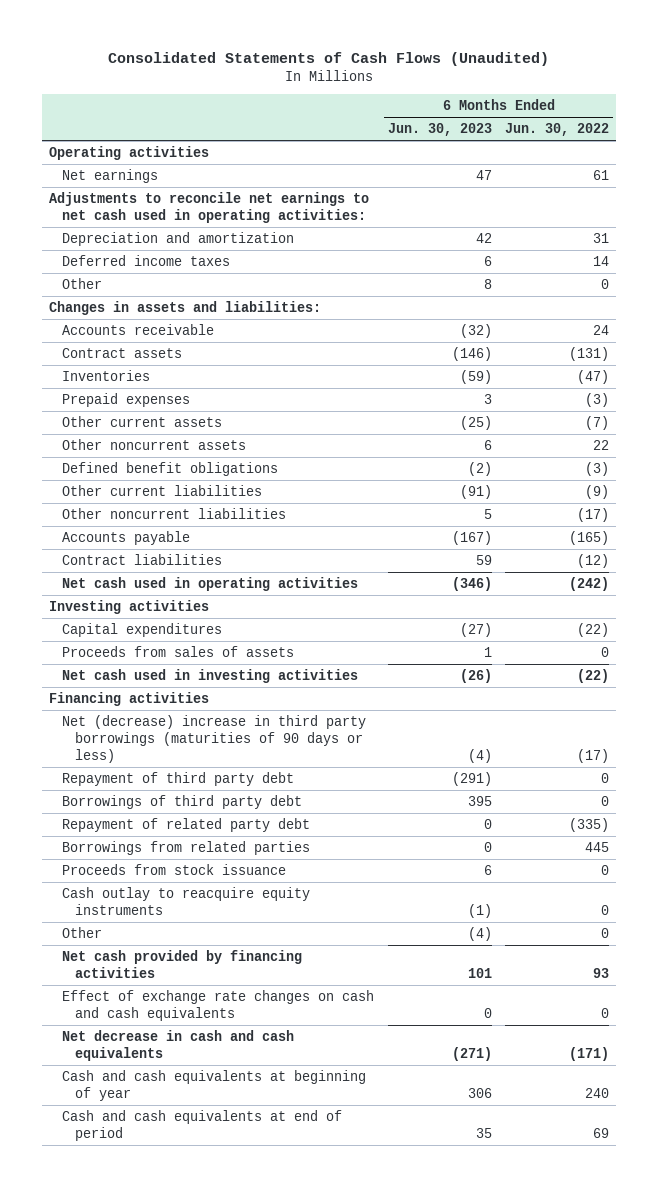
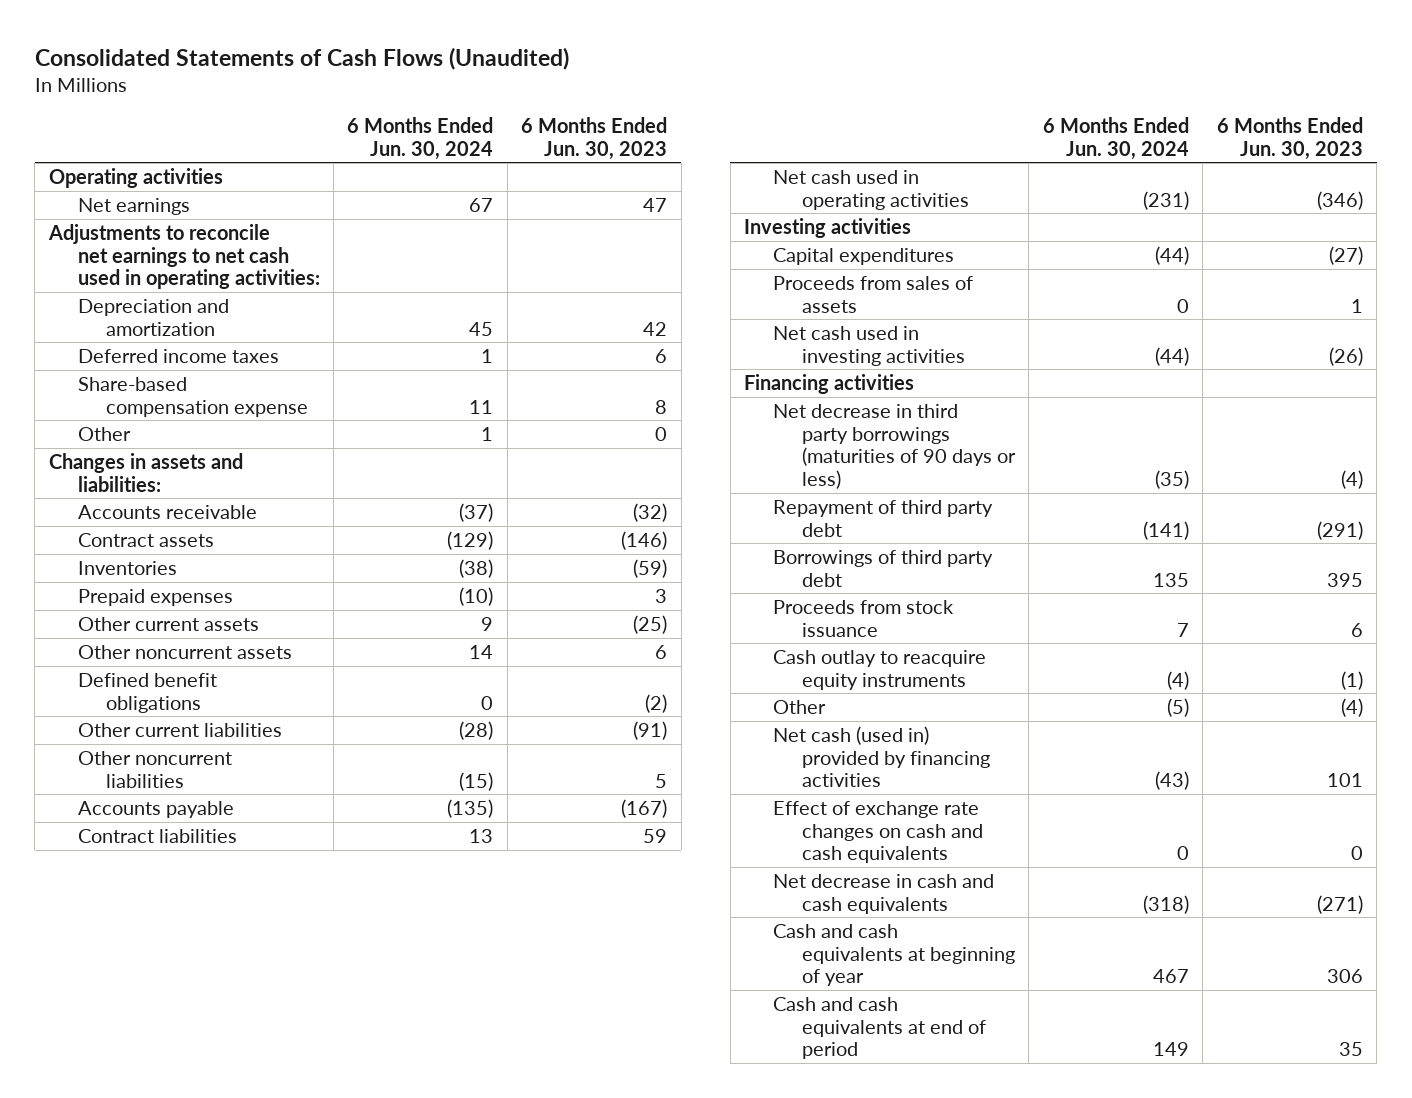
[505,122,610,136] Jun. 30, 2022 -> none
none -> [347,116,494,160] 6 Months Ended Jun. 30, 2024
none -> [77,376,309,417] Share-based compensation expense
[483,278,492,289] 8 -> [655,426,668,441] 0
[61,714,366,764] Net (decrease) increase in third party borrowings (maturities of 90 days or less) -> [772,403,1016,490] Net decrease in third party borrowings (maturities of 90 days or less)
[61,817,310,832] Repayment of related party debt -> none
[61,840,310,855] Borrowings from related parties -> none
[61,949,302,979] Net cash provided by financing activities -> [772,725,990,788] Net cash (used in) provided by financing activities

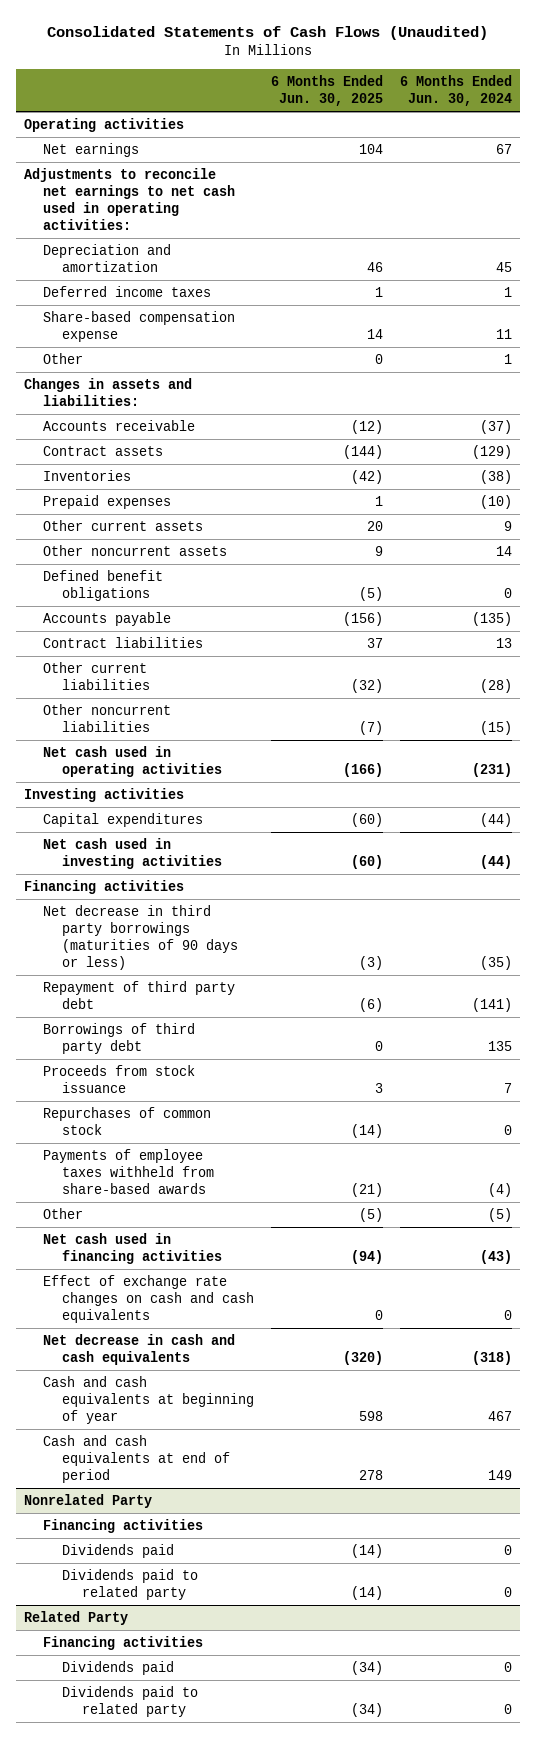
[521,116,668,160] 6 Months Ended Jun. 30, 2023 -> none
none -> [271,75,384,107] 6 Months Ended Jun. 30, 2025
[77,722,282,737] Other current liabilities -> [43,662,151,691] Other current liabilities
[77,750,232,788] Other noncurrent liabilities -> [43,704,172,733] Other noncurrent liabilities
[772,275,973,313] Proceeds from sales of assets -> none
[772,649,986,690] Cash outlay to reacquire equity instruments -> none
none -> [43,1107,212,1136] Repurchases of common stock
none -> [43,1149,215,1195] Payments of employee taxes withheld from share-based awards
[772,725,990,788] Net cash (used in) provided by financing activities -> [43,1233,223,1265] Net cash used in financing activities
none -> [24,1494,153,1509] Nonrelated Party
none -> [43,1519,204,1534] Financing activities
none -> [62,1544,175,1559] Dividends paid
none -> [62,1569,199,1601] Dividends paid to related party
none -> [24,1611,129,1626] Related Party
none -> [43,1636,204,1651] Financing activities
none -> [62,1661,175,1676] Dividends paid
none -> [62,1686,199,1718] Dividends paid to related party

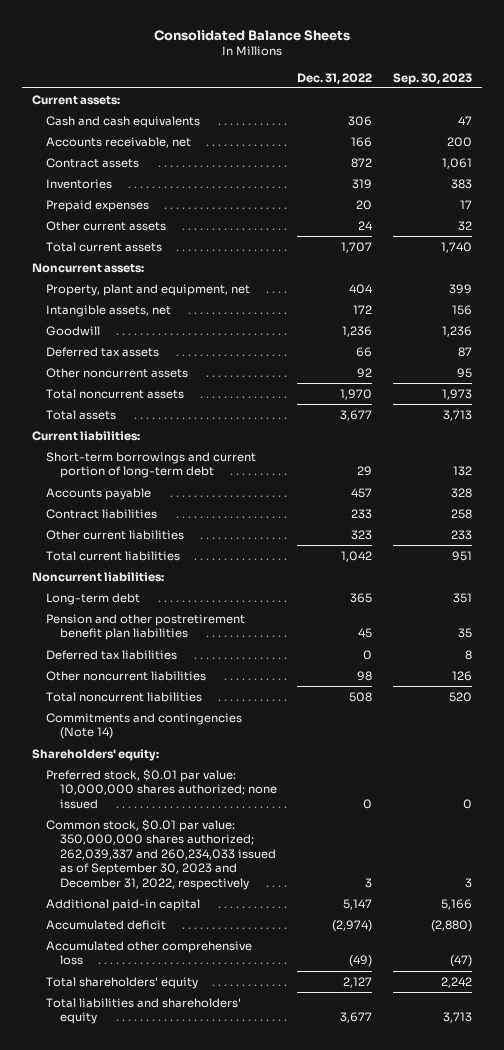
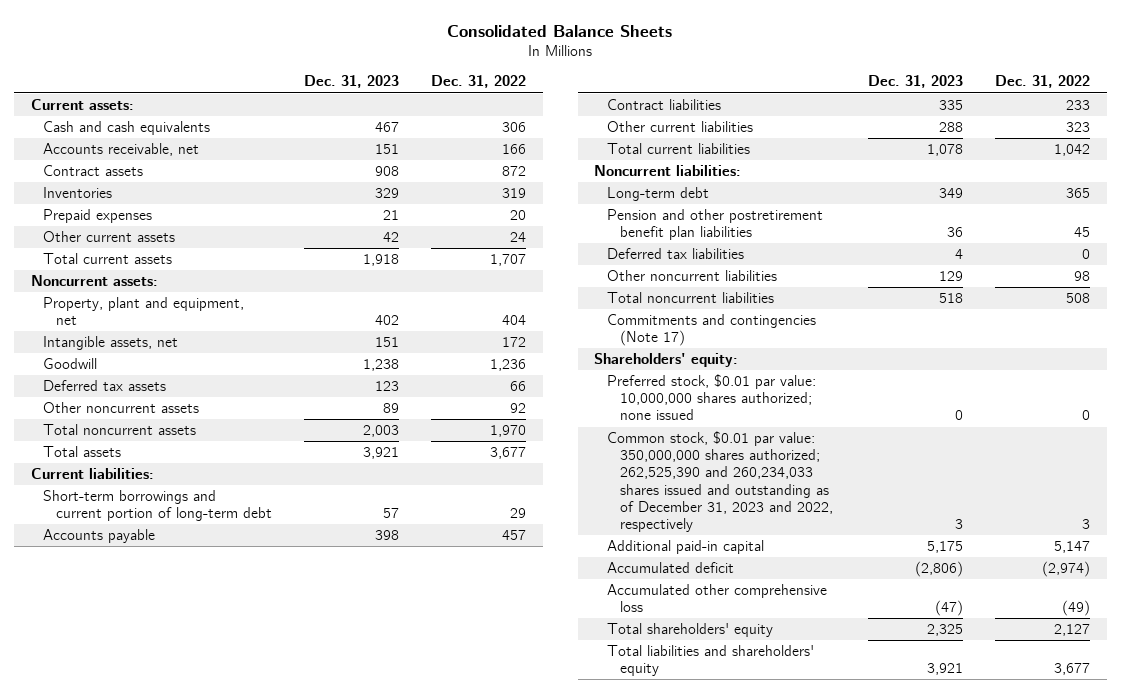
[392,72,472,85] Sep. 30, 2023 -> none
none -> [304,75,400,89] Dec. 31, 2023
[46,712,243,740] Commitments and contingencies (Note 14) -> [607,314,817,347] Commitments and contingencies (Note 17)
[46,818,277,891] Common stock, $0.01 par value: 350,000,000 shares authorized; 262,039,337 and 260,234,033 issued as of September 30, 2023 and December 31, 2022, respectively -> [607,431,833,532] Common stock, $0.01 par value: 350,000,000 shares authorized; 262,525,390 and 260,234,033 shares issued and outstanding as of December 31, 2023 and 2022, respectively

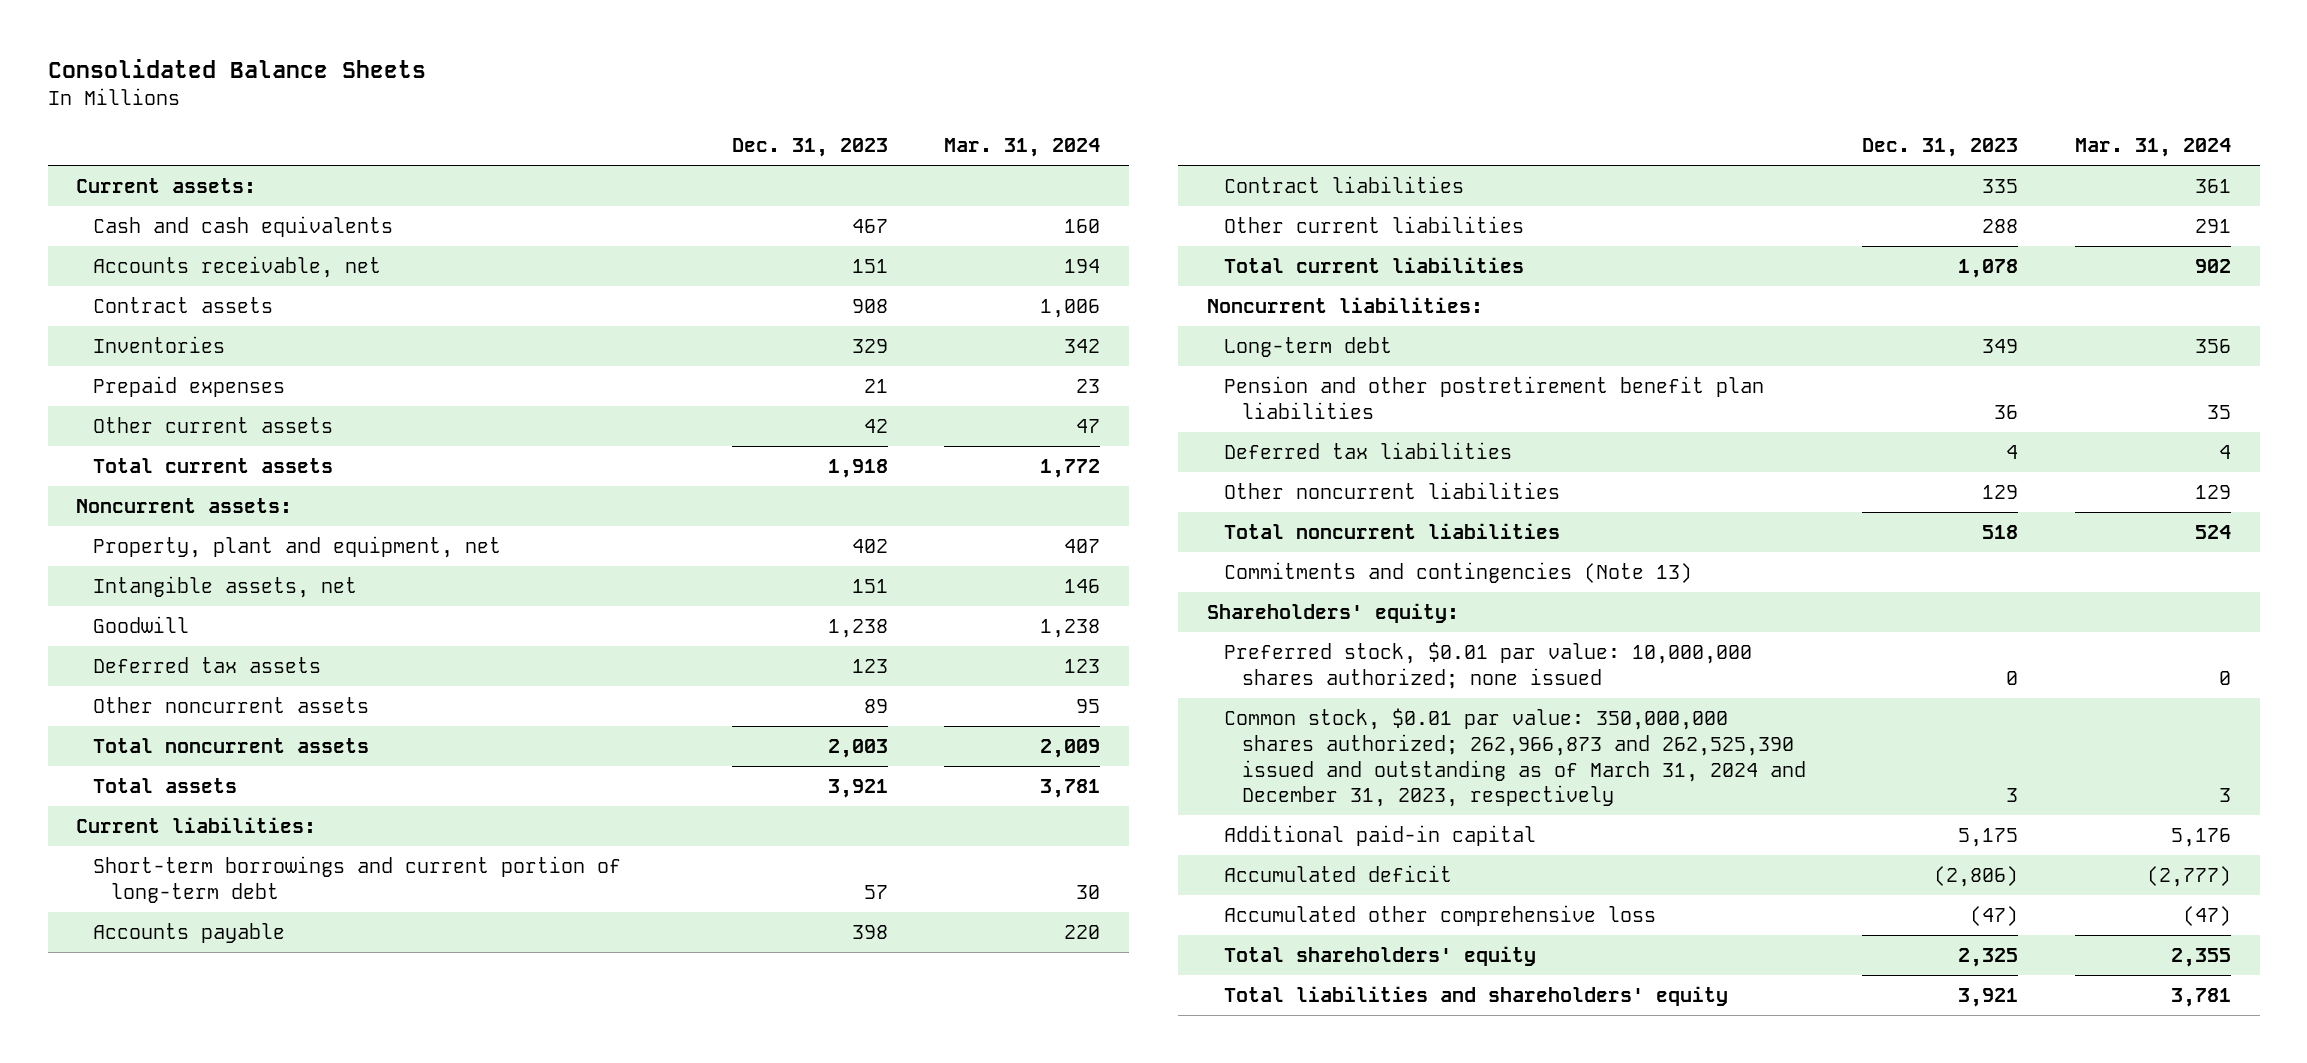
[431,75,527,89] Dec. 31, 2022 -> none
none -> [944,138,1101,158] Mar. 31, 2024
[607,314,817,347] Commitments and contingencies (Note 17) -> [1224,561,1693,583] Commitments and contingencies (Note 13)
[607,431,833,532] Common stock, $0.01 par value: 350,000,000 shares authorized; 262,525,390 and 260,234,033 shares issued and outstanding as of December 31, 2023 and 2022, respectively -> [1224,707,1806,808] Common stock, $0.01 par value: 350,000,000 shares authorized; 262,966,873 and 262,525,390 issued and outstanding as of March 31, 2024 and December 31, 2023, respectively

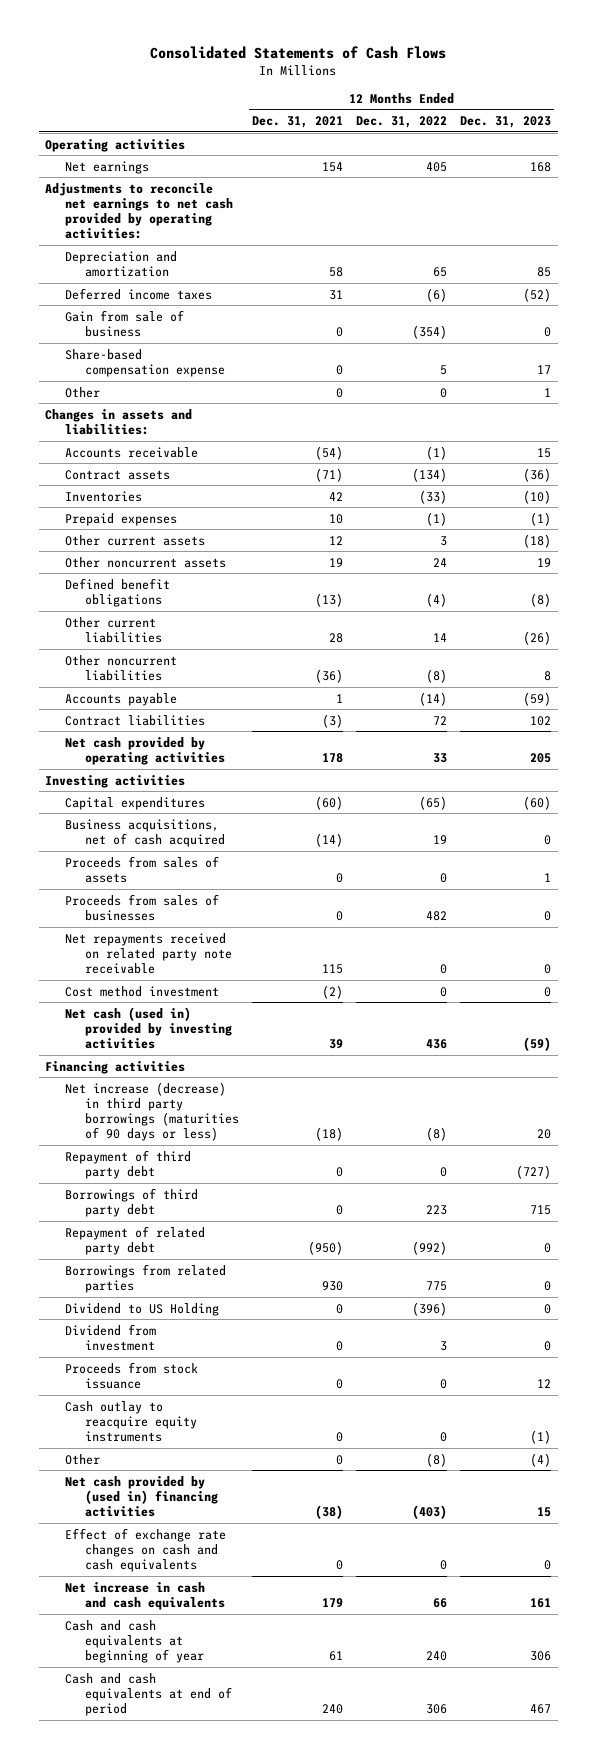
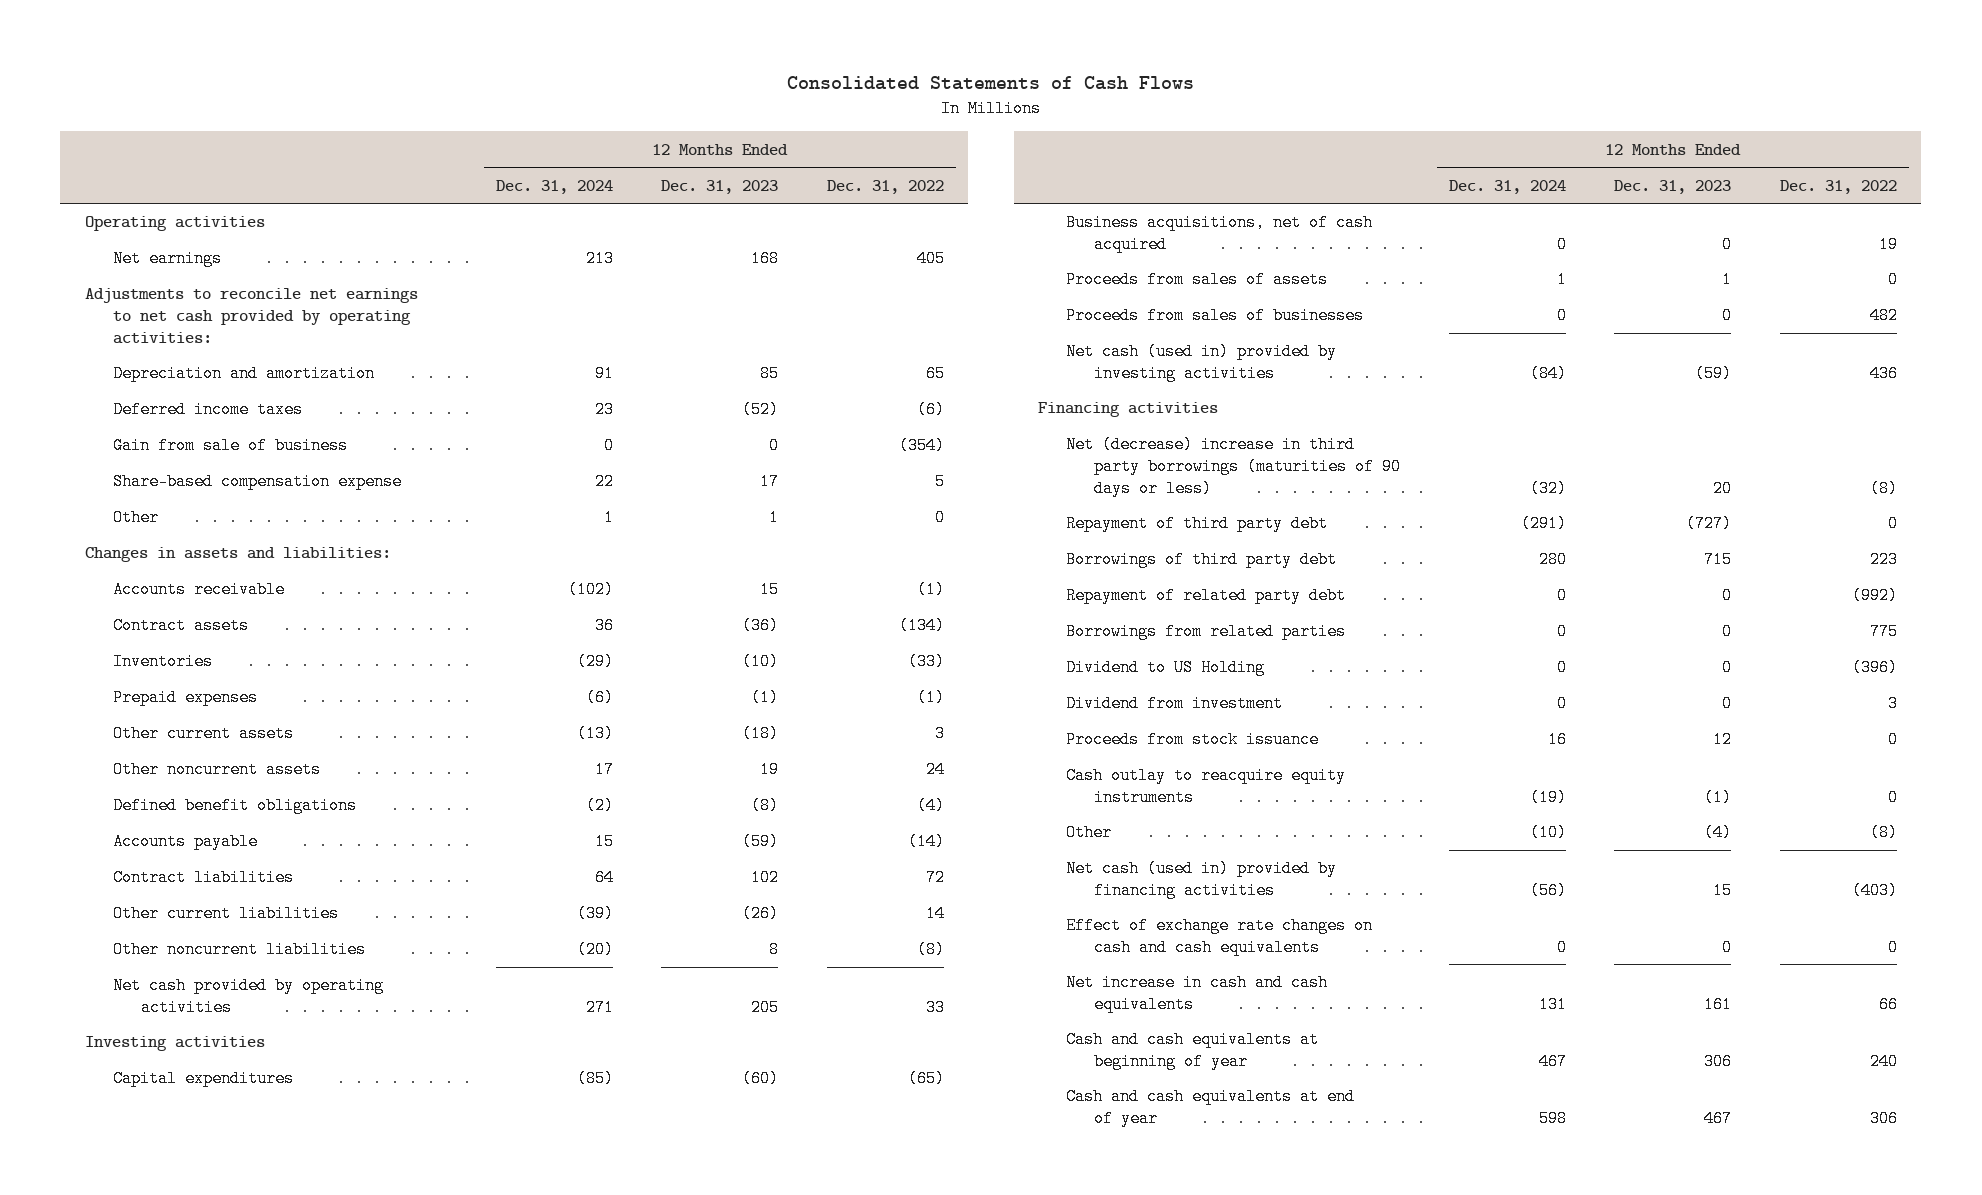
[251,116,343,129] Dec. 31, 2021 -> none
none -> [495,179,613,194] Dec. 31, 2024
[65,616,162,643] Other current liabilities -> [112,905,339,923] Other current liabilities
[65,654,178,681] Other noncurrent liabilities -> [112,941,366,959] Other noncurrent liabilities
[65,932,232,974] Net repayments received on related party note receivable -> none
[65,985,220,997] Cost method investment -> none
[65,1081,239,1142] Net increase (decrease) in third party borrowings (maturities of 90 days or less) -> [1066,436,1402,497] Net (decrease) increase in third party borrowings (maturities of 90 days or less)
[65,1475,218,1517] Net cash provided by (used in) financing activities -> [1066,860,1338,899] Net cash (used in) provided by financing activities
[65,1672,232,1716] Cash and cash equivalents at end of period -> [1066,1088,1356,1127] Cash and cash equivalents at end of year

